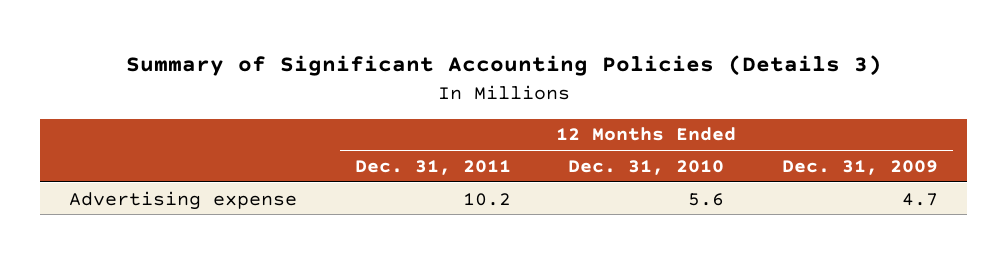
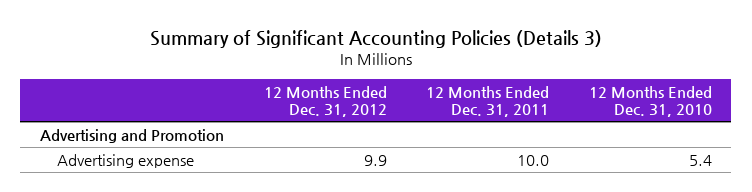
[782,159,939,175] Dec. 31, 2009 -> none
none -> [263,85,387,118] 12 Months Ended Dec. 31, 2012
none -> [40,128,225,143] Advertising and Promotion
[462,192,511,206] 10.2 -> [517,154,550,166] 10.0
[688,192,725,206] 5.6 -> [688,154,712,166] 5.4

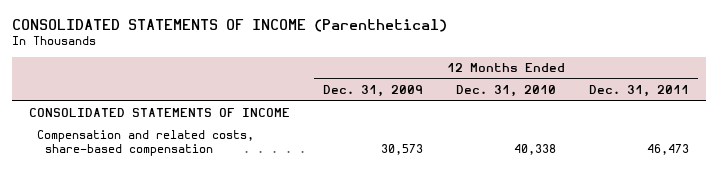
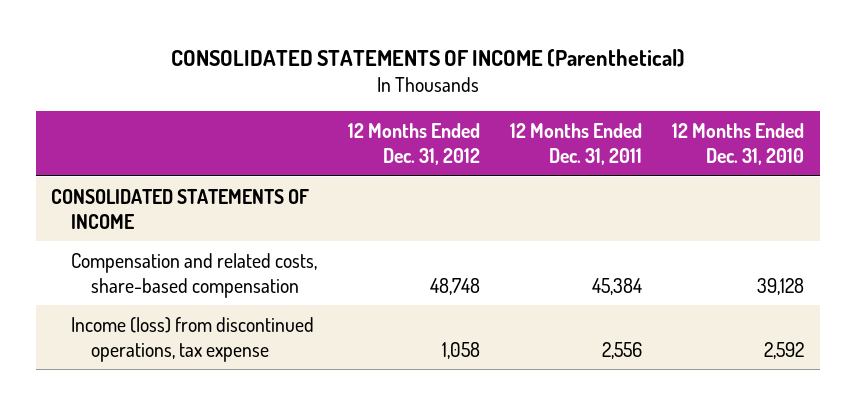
[322,85,423,98] Dec. 31, 2009 -> none
none -> [347,123,480,165] 12 Months Ended Dec. 31, 2012
[514,144,557,156] 40,338 -> [757,277,805,295] 39,128
[647,144,690,156] 46,473 -> [592,277,643,295] 45,384
none -> [71,316,315,362] Income (loss) from discontinued operations, tax expense

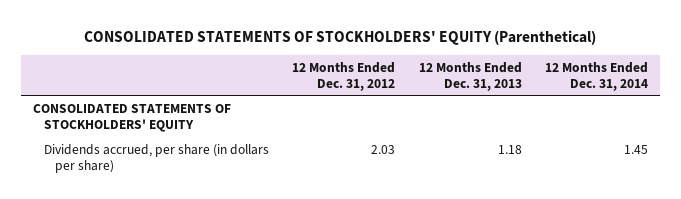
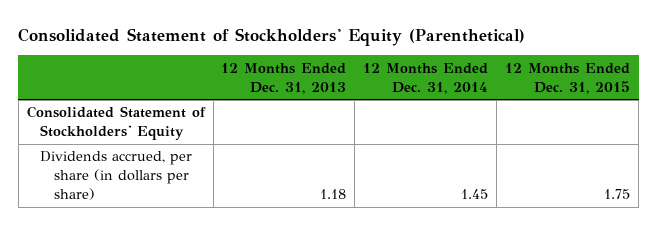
[84,29,597,45] CONSOLIDATED STATEMENTS OF STOCKHOLDERS' EQUITY (Parenthetical) -> [18,27,526,46] Consolidated Statement of Stockholders' Equity (Parenthetical)
[292,61,396,91] 12 Months Ended Dec. 31, 2012 -> none
none -> [505,62,631,94] 12 Months Ended Dec. 31, 2015
[32,103,231,132] CONSOLIDATED STATEMENTS OF STOCKHOLDERS' EQUITY -> [26,106,206,141] Consolidated Statement of Stockholders' Equity

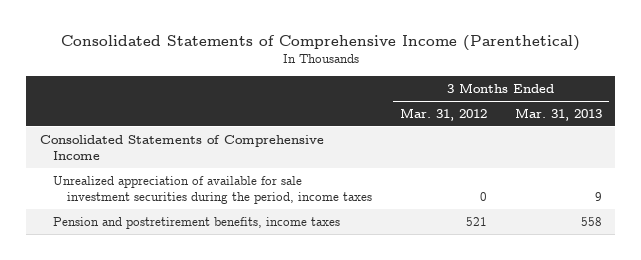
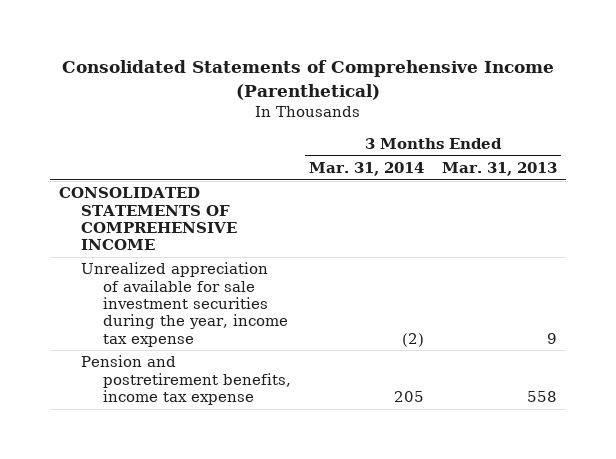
[399,107,487,121] Mar. 31, 2012 -> none
none -> [309,162,425,177] Mar. 31, 2014
[39,134,324,160] Consolidated Statements of Comprehensive Income -> [59,187,238,251] CONSOLIDATED STATEMENTS OF COMPREHENSIVE INCOME
[53,175,373,204] Unrealized appreciation of available for sale investment securities during the period, income taxes -> [81,262,289,347] Unrealized appreciation of available for sale investment securities during the year, income tax expense
[53,216,341,229] Pension and postretirement benefits, income taxes -> [81,355,292,406] Pension and postretirement benefits, income tax expense

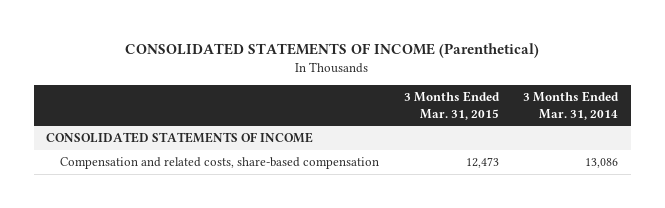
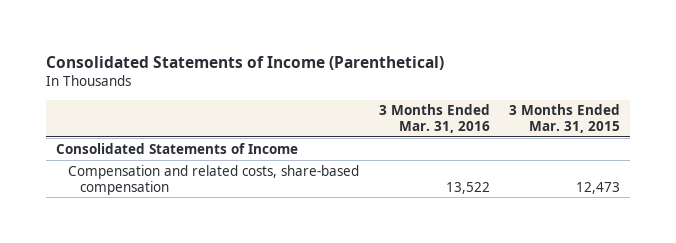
[125,43,540,59] CONSOLIDATED STATEMENTS OF INCOME (Parenthetical) -> [46,55,445,70] Consolidated Statements of Income (Parenthetical)
[523,90,620,120] 3 Months Ended Mar. 31, 2014 -> none
none -> [378,104,490,134] 3 Months Ended Mar. 31, 2016
[46,132,314,144] CONSOLIDATED STATEMENTS OF INCOME -> [56,142,299,154] Consolidated Statements of Income

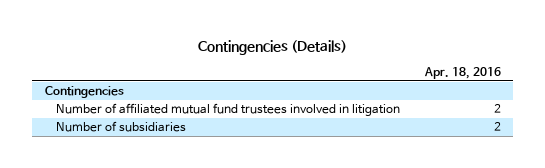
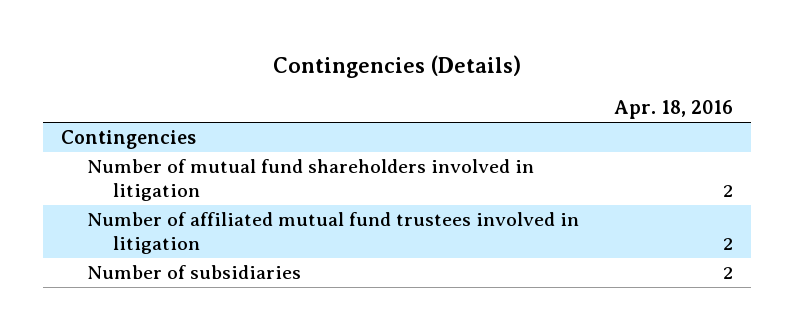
none -> [86,159,534,202] Number of mutual fund shareholders involved in litigation

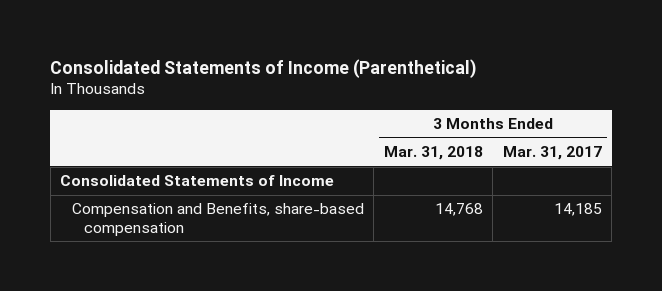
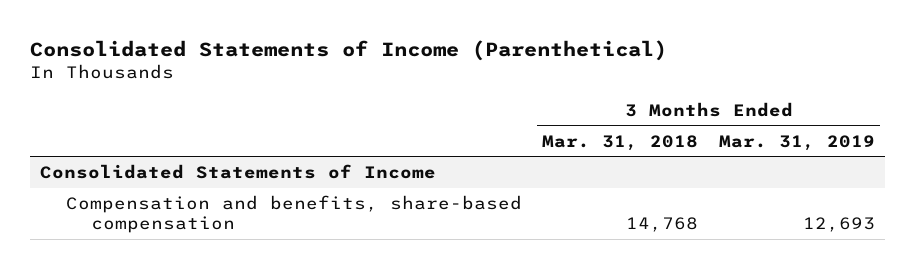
[502,146,602,161] Mar. 31, 2017 -> none
none -> [718,134,875,151] Mar. 31, 2019
[71,203,364,236] Compensation and Benefits, share-based compensation -> [65,195,522,234] Compensation and benefits, share-based compensation

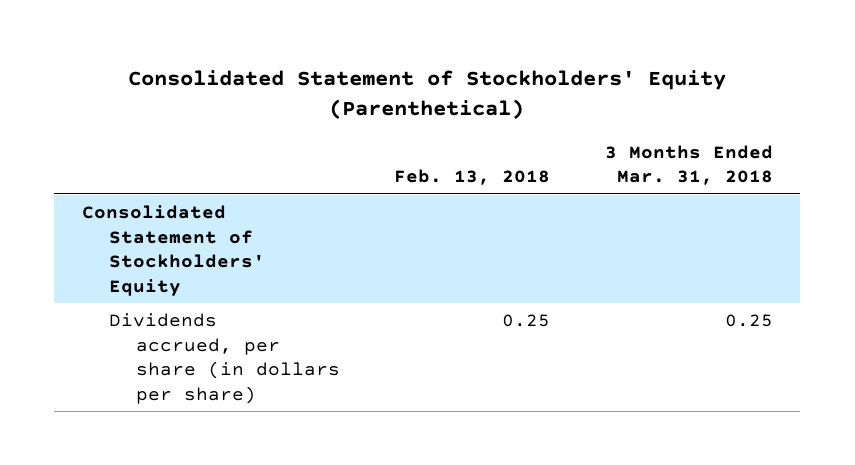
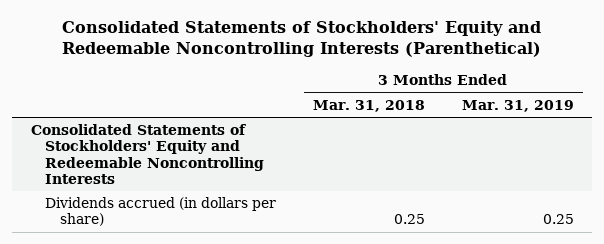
[128,69,727,120] Consolidated Statement of Stockholders' Equity (Parenthetical) -> [62,21,542,58] Consolidated Statements of Stockholders' Equity and Redeemable Noncontrolling Interests (Parenthetical)
[394,169,551,186] Feb. 13, 2018 -> none
none -> [461,99,574,112] Mar. 31, 2019
[81,204,265,296] Consolidated Statement of Stockholders' Equity -> [30,124,265,184] Consolidated Statements of Stockholders' Equity and Redeemable Noncontrolling Interests
[108,312,340,404] Dividends accrued, per share (in dollars per share) -> [45,197,277,227] Dividends accrued (in dollars per share)

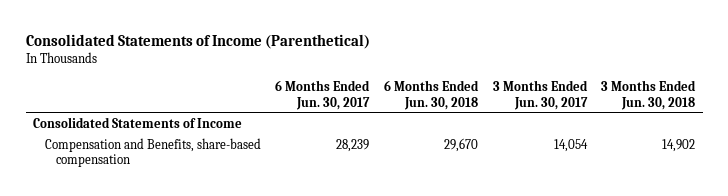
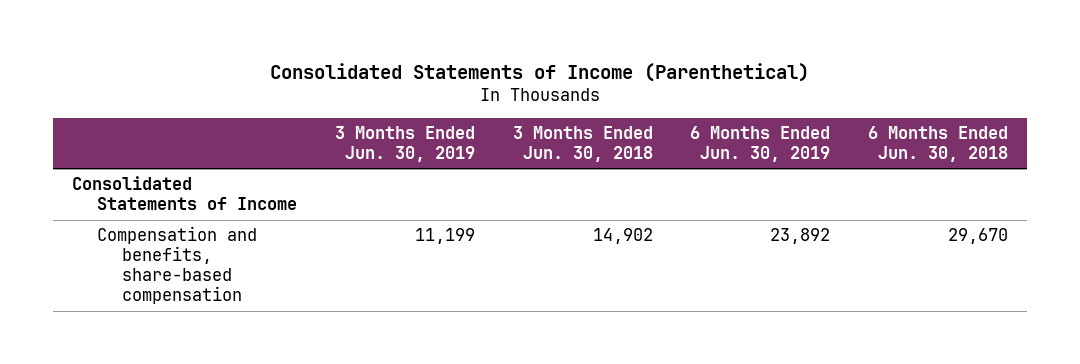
[275,79,371,110] 6 Months Ended Jun. 30, 2017 -> none
[492,79,588,110] 3 Months Ended Jun. 30, 2017 -> none
none -> [334,126,475,163] 3 Months Ended Jun. 30, 2019
none -> [690,126,831,163] 6 Months Ended Jun. 30, 2019
[44,137,261,168] Compensation and Benefits, share-based compensation -> [96,226,257,305] Compensation and benefits, share-based compensation

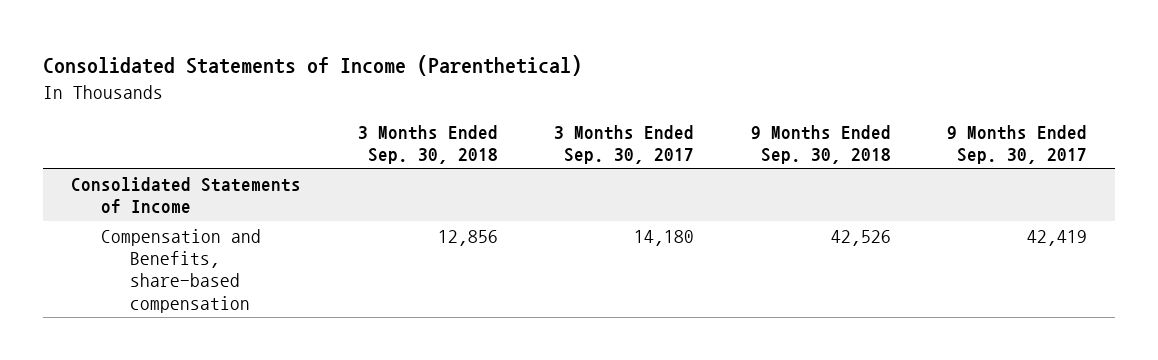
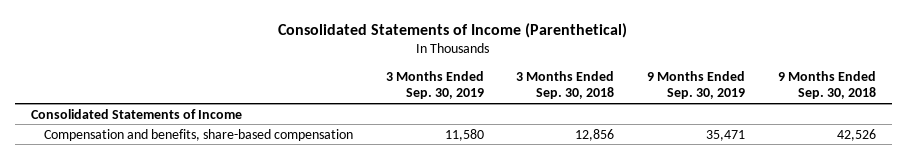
[554,124,695,164] 3 Months Ended Sep. 30, 2017 -> none
[946,124,1087,164] 9 Months Ended Sep. 30, 2017 -> none
none -> [385,71,484,100] 3 Months Ended Sep. 30, 2019
none -> [647,71,746,100] 9 Months Ended Sep. 30, 2019
[100,228,261,313] Compensation and Benefits, share-based compensation -> [44,128,354,141] Compensation and benefits, share-based compensation

